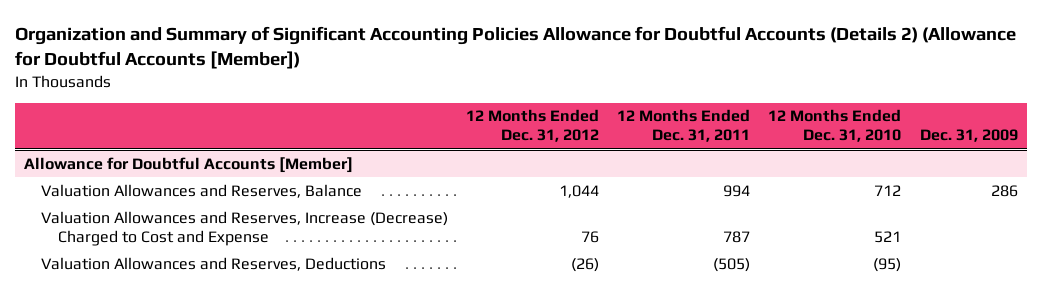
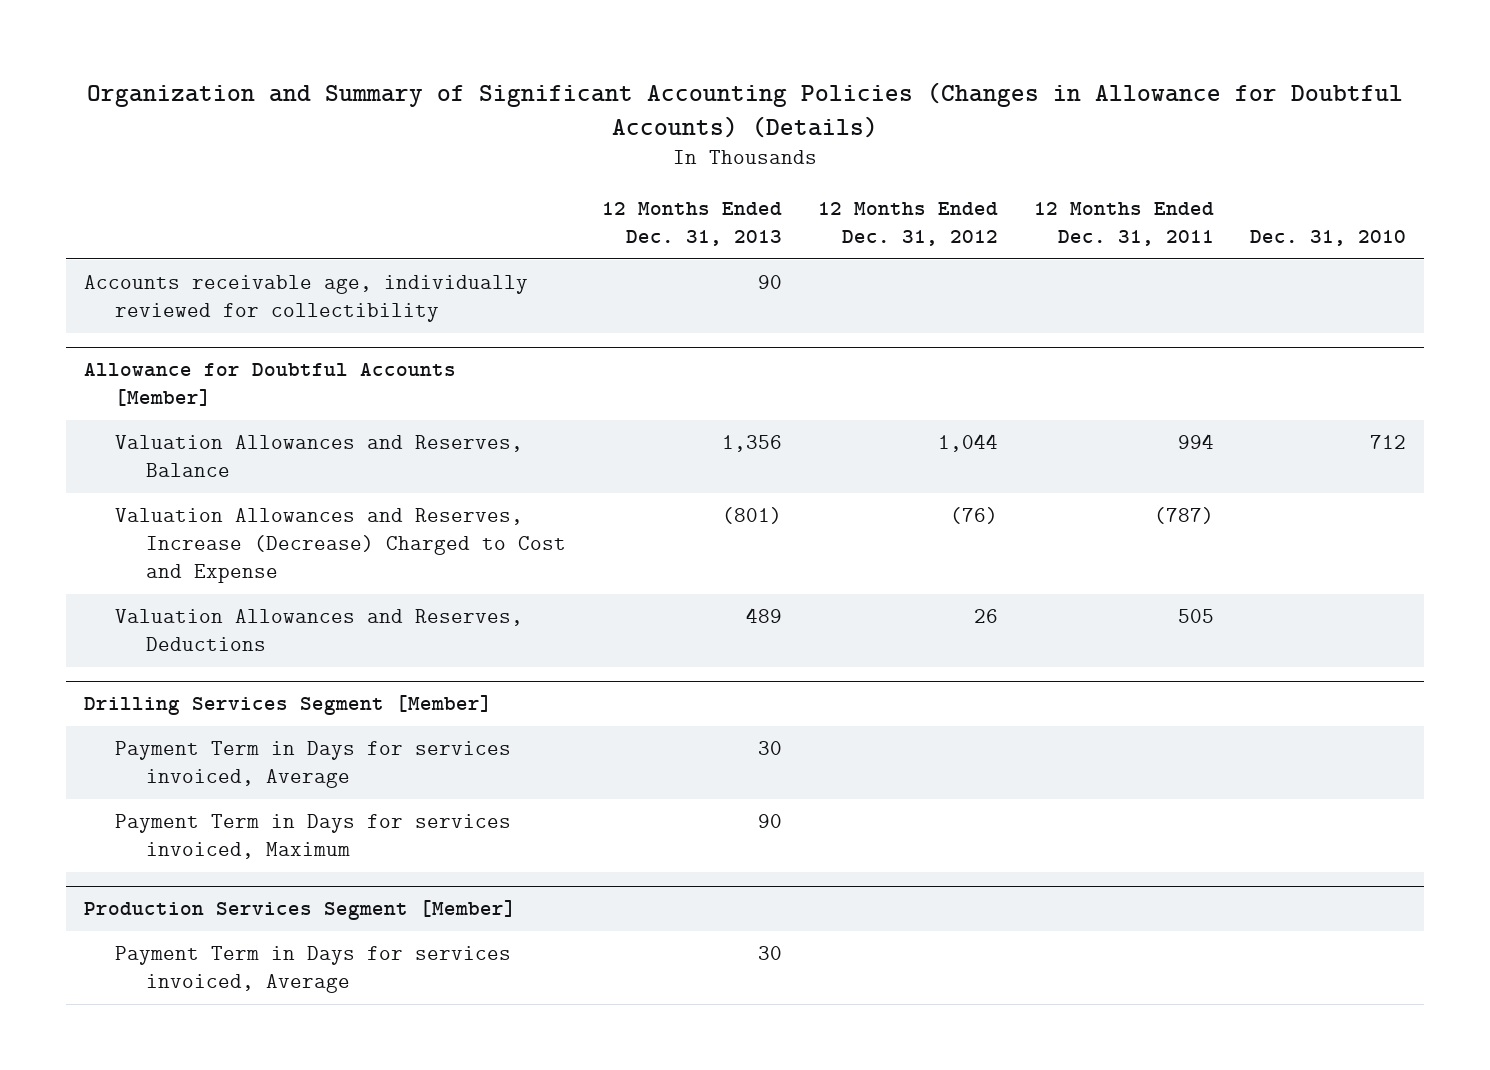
[15,26,1017,70] Organization and Summary of Significant Accounting Policies Allowance for Doubtful Accounts (Details 2) (Allowance for Doubtful Accounts [Member]) -> [87,81,1404,138] Organization and Summary of Significant Accounting Policies (Changes in Allowance for Doubtful Accounts) (Details)
[768,109,902,143] 12 Months Ended Dec. 31, 2010 -> none
[919,129,1018,143] Dec. 31, 2009 -> none
none -> [601,202,782,247] 12 Months Ended Dec. 31, 2013
none -> [1249,230,1406,247] Dec. 31, 2010
none -> [84,274,529,323] Accounts receivable age, individually reviewed for collectibility
[581,230,600,243] 76 -> [949,506,998,524] (76)
[723,230,751,243] 787 -> [1153,506,1214,524] (787)
[571,257,600,272] (26) -> [973,608,998,623] 26
[713,257,751,272] (505) -> [1177,608,1214,623] 505
none -> [84,695,493,716] Drilling Services Segment [Member]
none -> [114,740,511,789] Payment Term in Days for services invoiced, Average
none -> [114,813,511,860] Payment Term in Days for services invoiced, Maximum
none -> [84,900,517,921] Production Services Segment [Member]
none -> [114,945,511,994] Payment Term in Days for services invoiced, Average

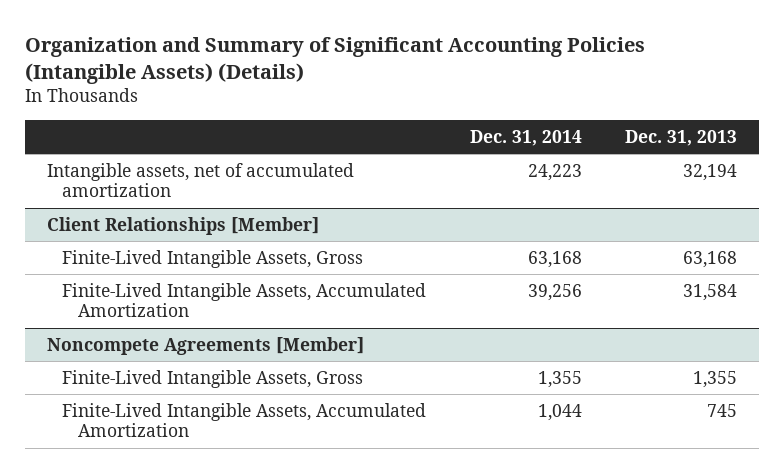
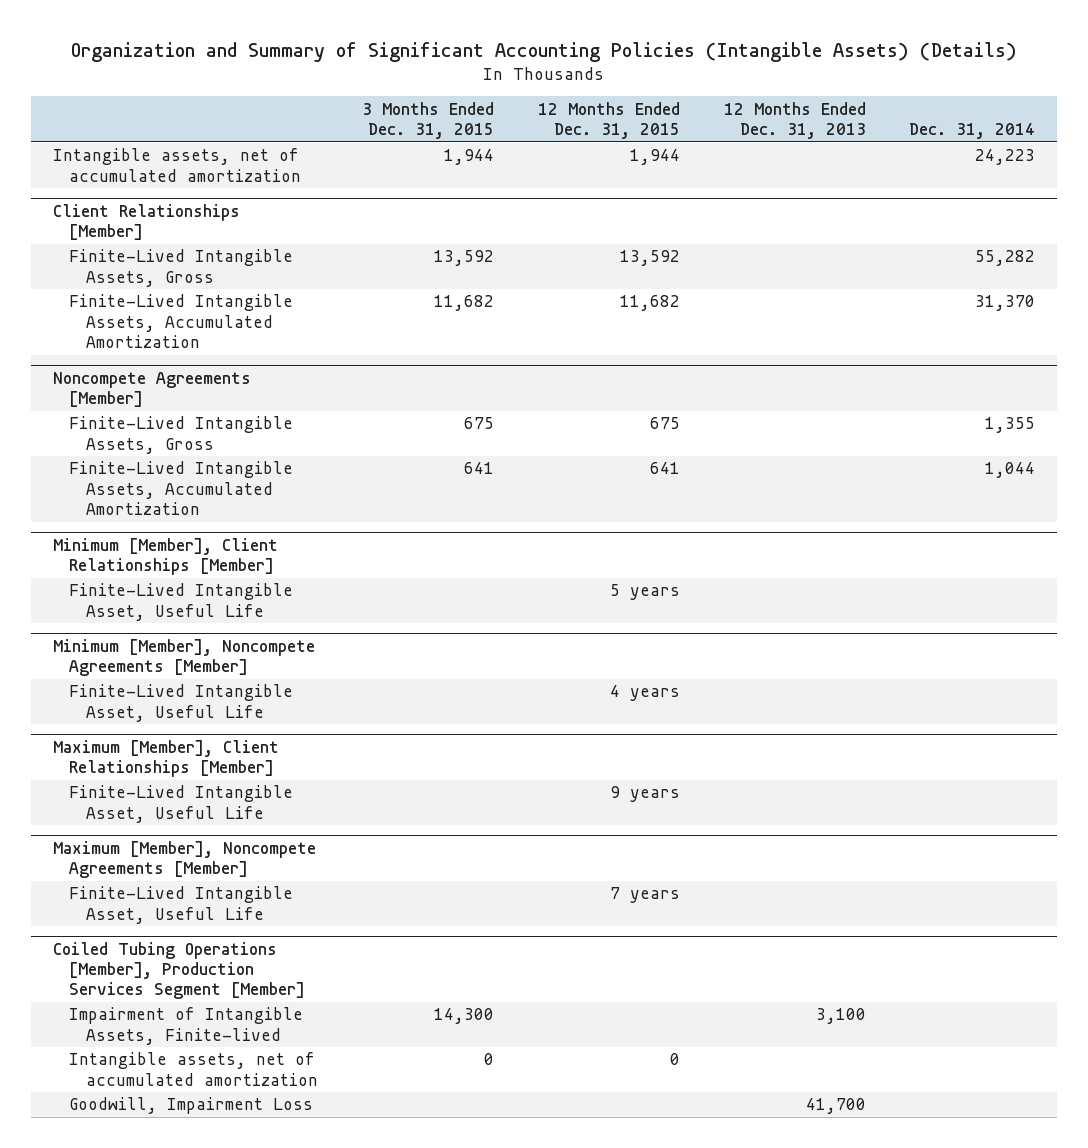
[624,129,737,146] Dec. 31, 2013 -> none
none -> [361,101,494,140] 3 Months Ended Dec. 31, 2015
none -> [537,101,680,140] 12 Months Ended Dec. 31, 2015
none -> [723,101,866,140] 12 Months Ended Dec. 31, 2013
[527,250,582,268] 63,168 -> [975,250,1036,267] 55,282
[527,283,582,301] 39,256 -> [975,295,1036,312] 31,370
none -> [52,537,278,575] Minimum [Member], Client Relationships [Member]
none -> [69,583,294,621] Finite-Lived Intangible Asset, Useful Life
none -> [52,638,315,676] Minimum [Member], Noncompete Agreements [Member]
none -> [69,684,294,722] Finite-Lived Intangible Asset, Useful Life
none -> [52,739,279,777] Maximum [Member], Client Relationships [Member]
none -> [69,785,294,823] Finite-Lived Intangible Asset, Useful Life
none -> [52,840,316,878] Maximum [Member], Noncompete Agreements [Member]
none -> [69,886,294,924] Finite-Lived Intangible Asset, Useful Life
none -> [52,941,306,1000] Coiled Tubing Operations [Member], Production Services Segment [Member]
none -> [69,1007,304,1045] Impairment of Intangible Assets, Finite-lived
none -> [69,1052,319,1086] Intangible assets, net of accumulated amortization
none -> [69,1097,314,1115] Goodwill, Impairment Loss

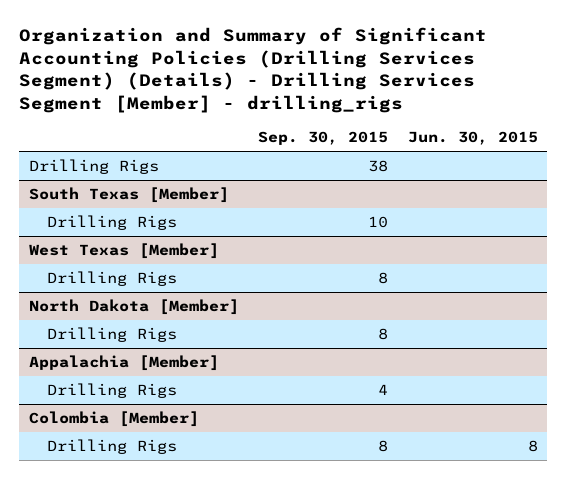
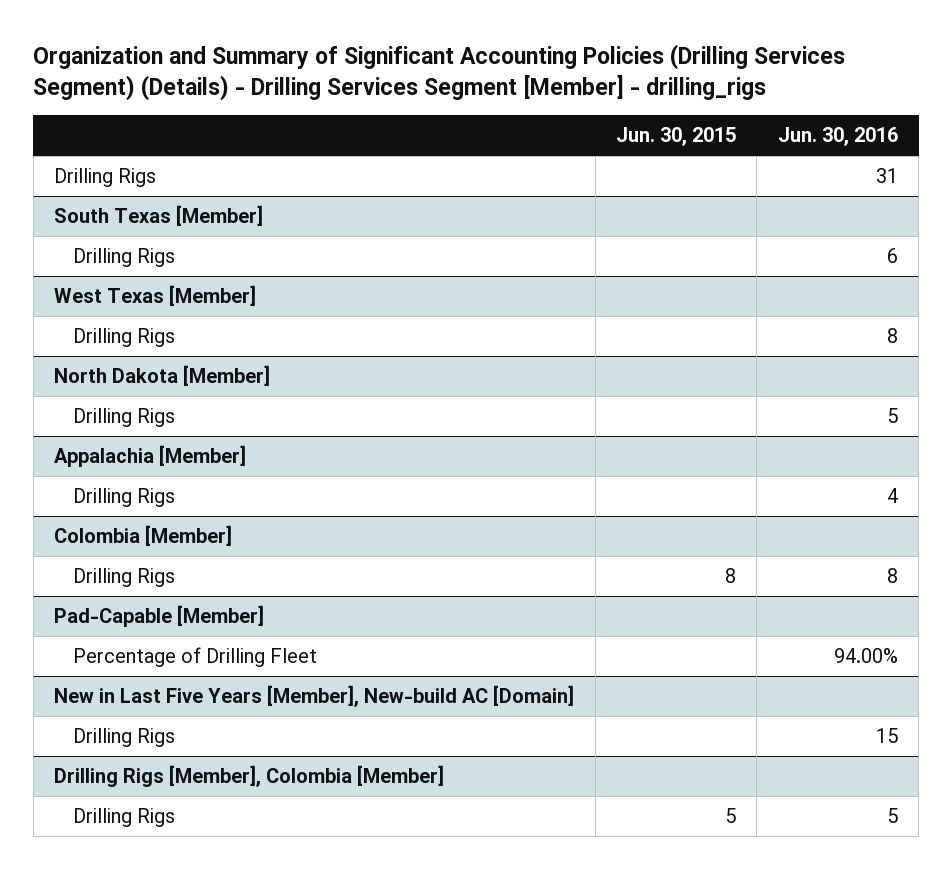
[258,131,389,146] Sep. 30, 2015 -> none
none -> [777,127,898,147] Jun. 30, 2016
none -> [54,605,265,628] Pad-Capable [Member]
none -> [72,647,317,668] Percentage of Drilling Fleet
none -> [54,685,575,708] New in Last Five Years [Member], New-build AC [Domain]
none -> [72,728,175,748] Drilling Rigs
none -> [54,765,445,788] Drilling Rigs [Member], Colombia [Member]
none -> [72,808,175,828] Drilling Rigs

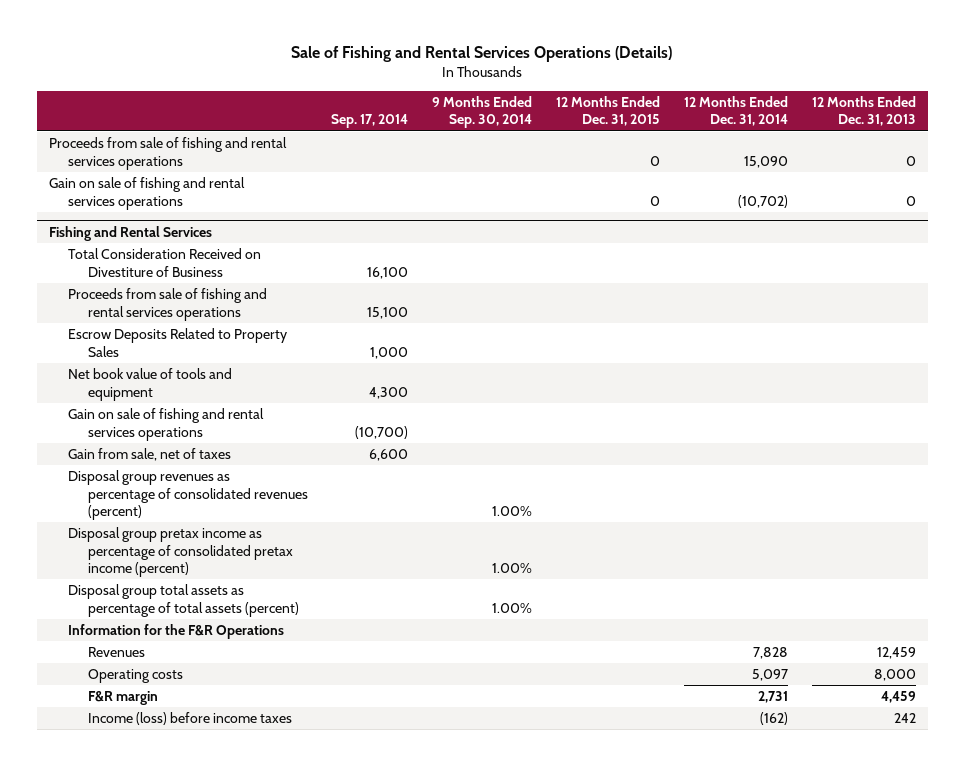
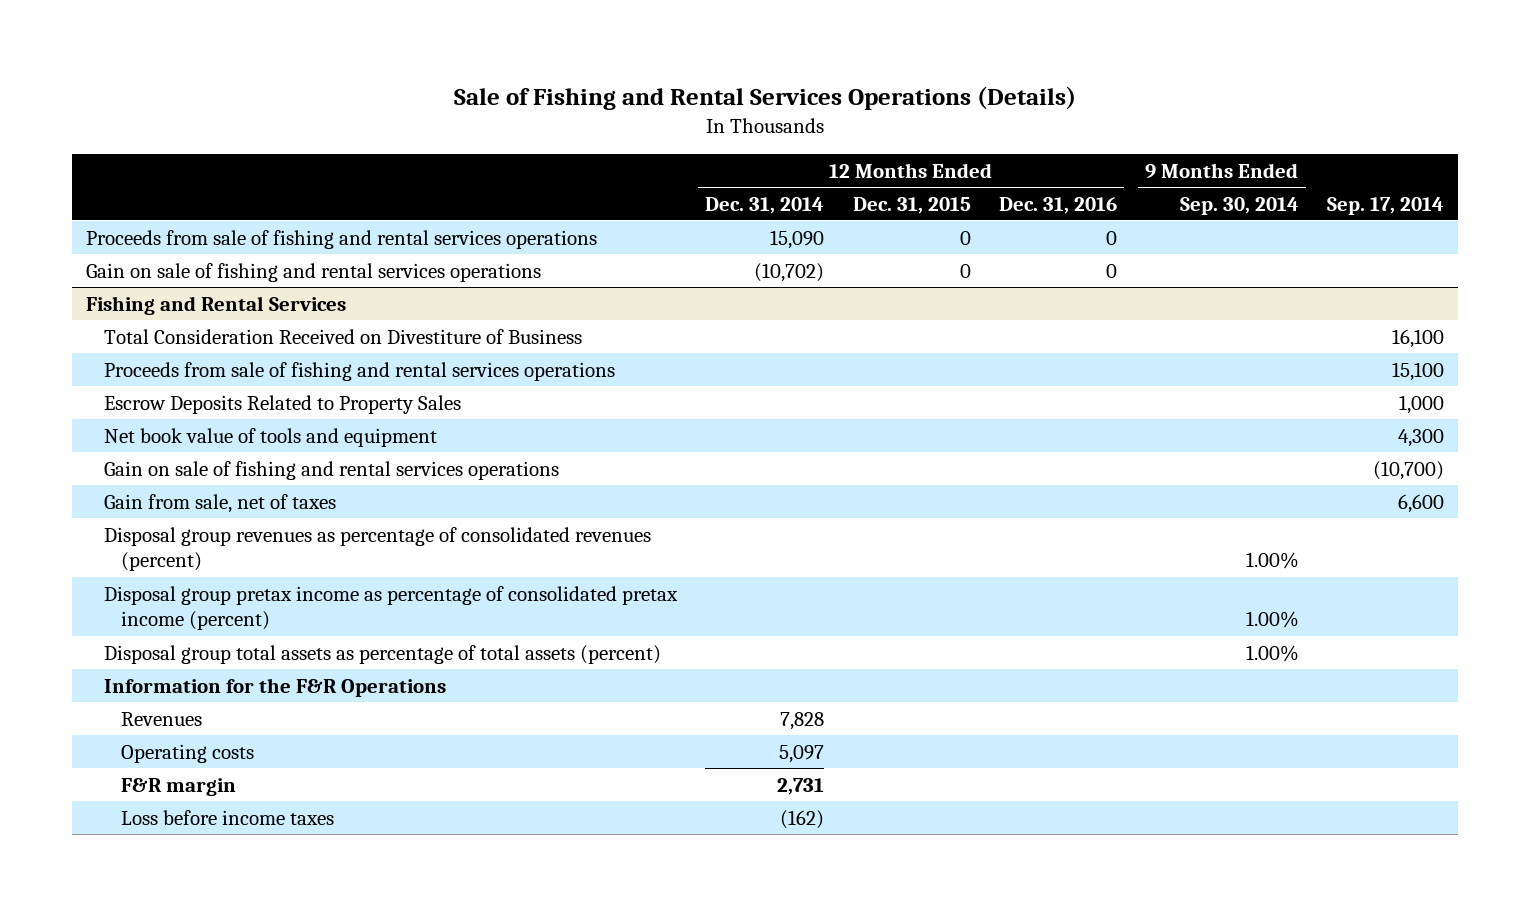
[812,95,917,127] 12 Months Ended Dec. 31, 2013 -> none
none -> [999,196,1118,214] Dec. 31, 2016
[87,712,292,726] Income (loss) before income taxes -> [121,809,335,825] Loss before income taxes

